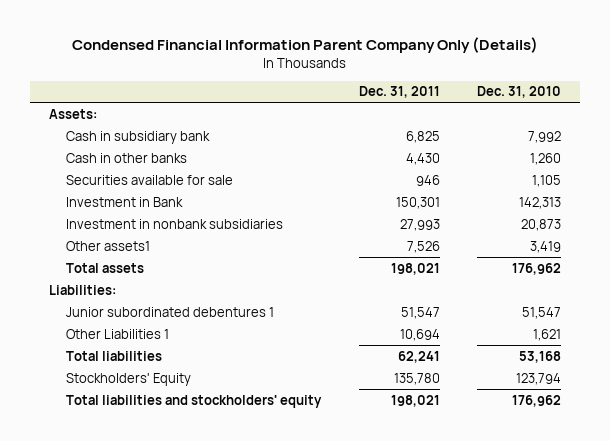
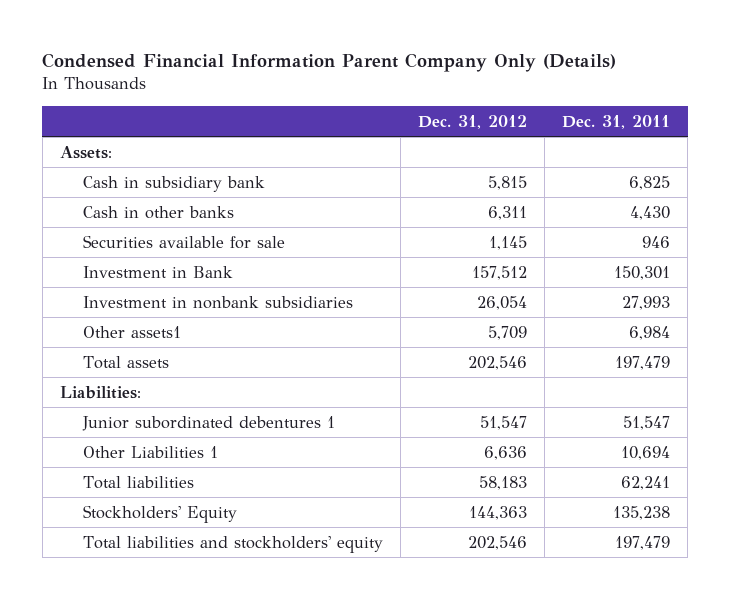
[477,86,562,99] Dec. 31, 2010 -> none
none -> [418,114,528,129] Dec. 31, 2012
[406,240,440,253] 7,526 -> [629,325,671,340] 6,984
[390,262,440,275] 198,021 -> [615,355,671,370] 197,479
[393,372,440,385] 135,780 -> [613,505,671,520] 135,238
[390,394,440,407] 198,021 -> [615,535,671,550] 197,479

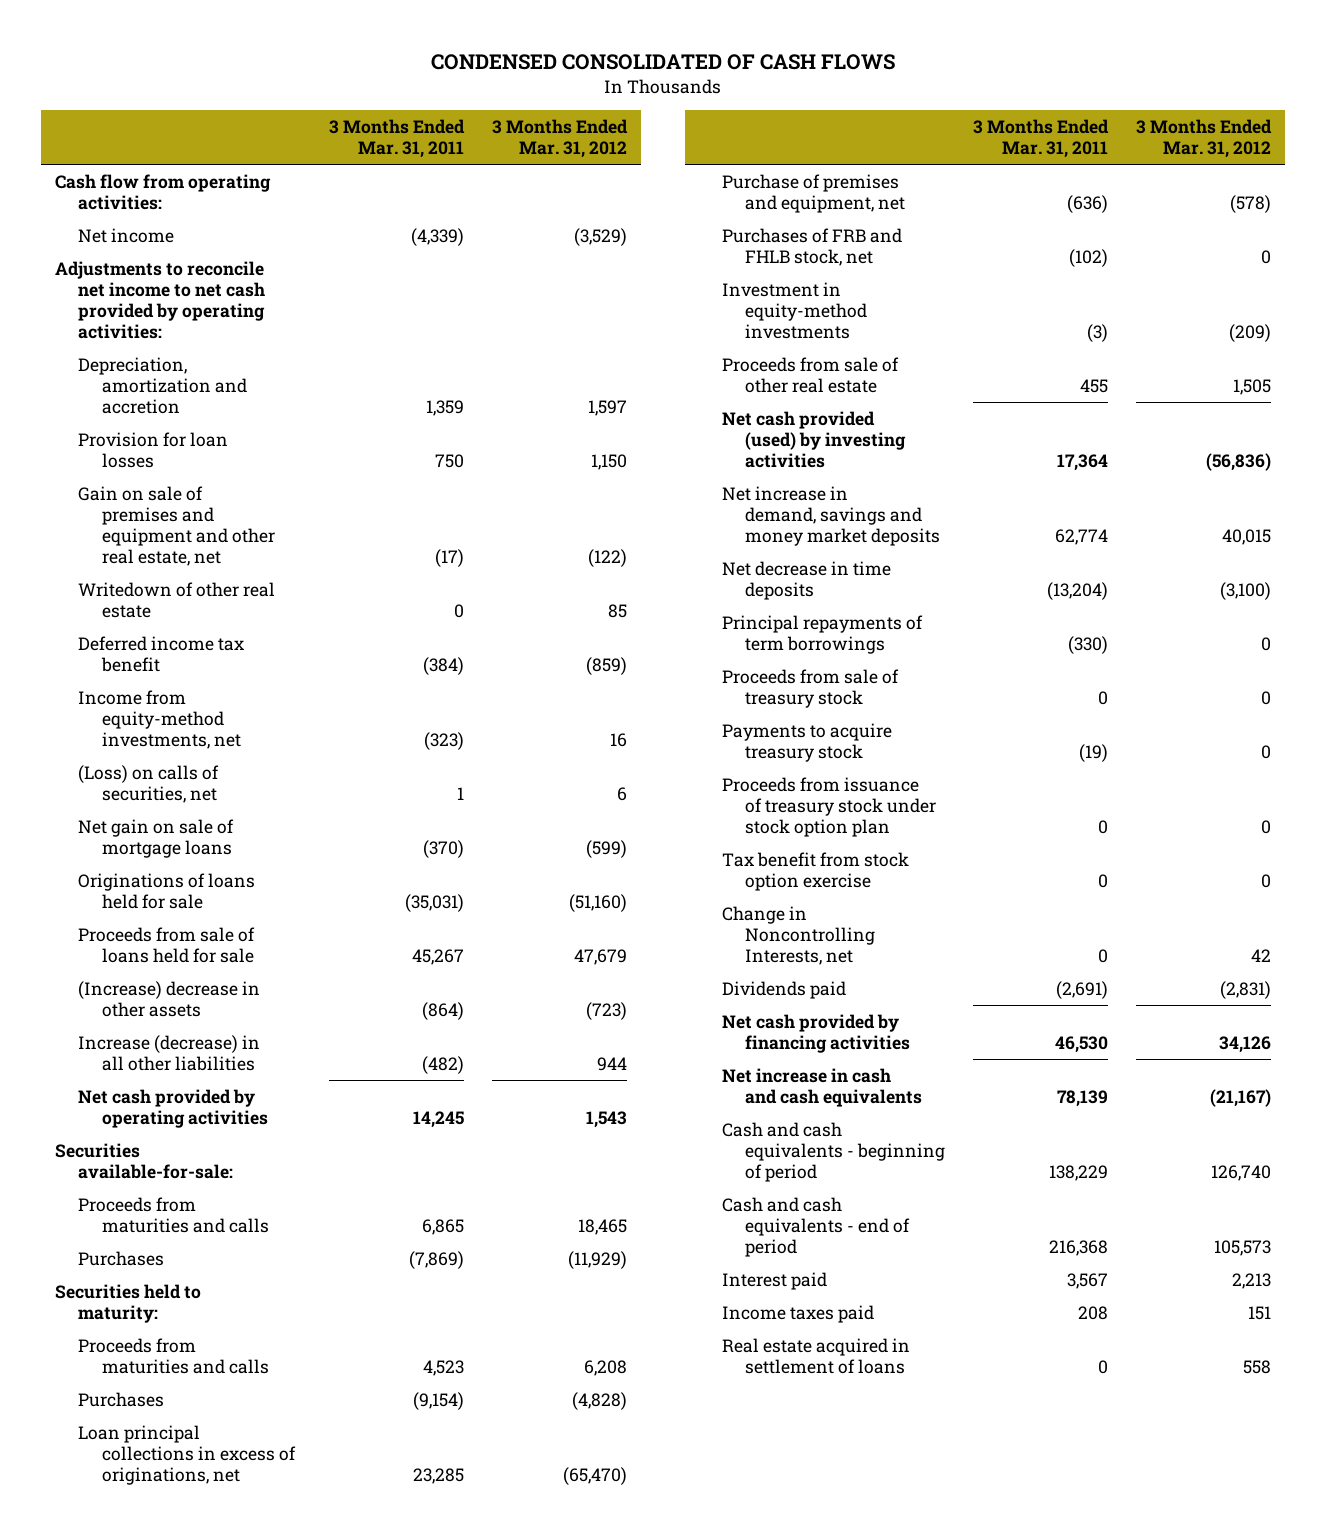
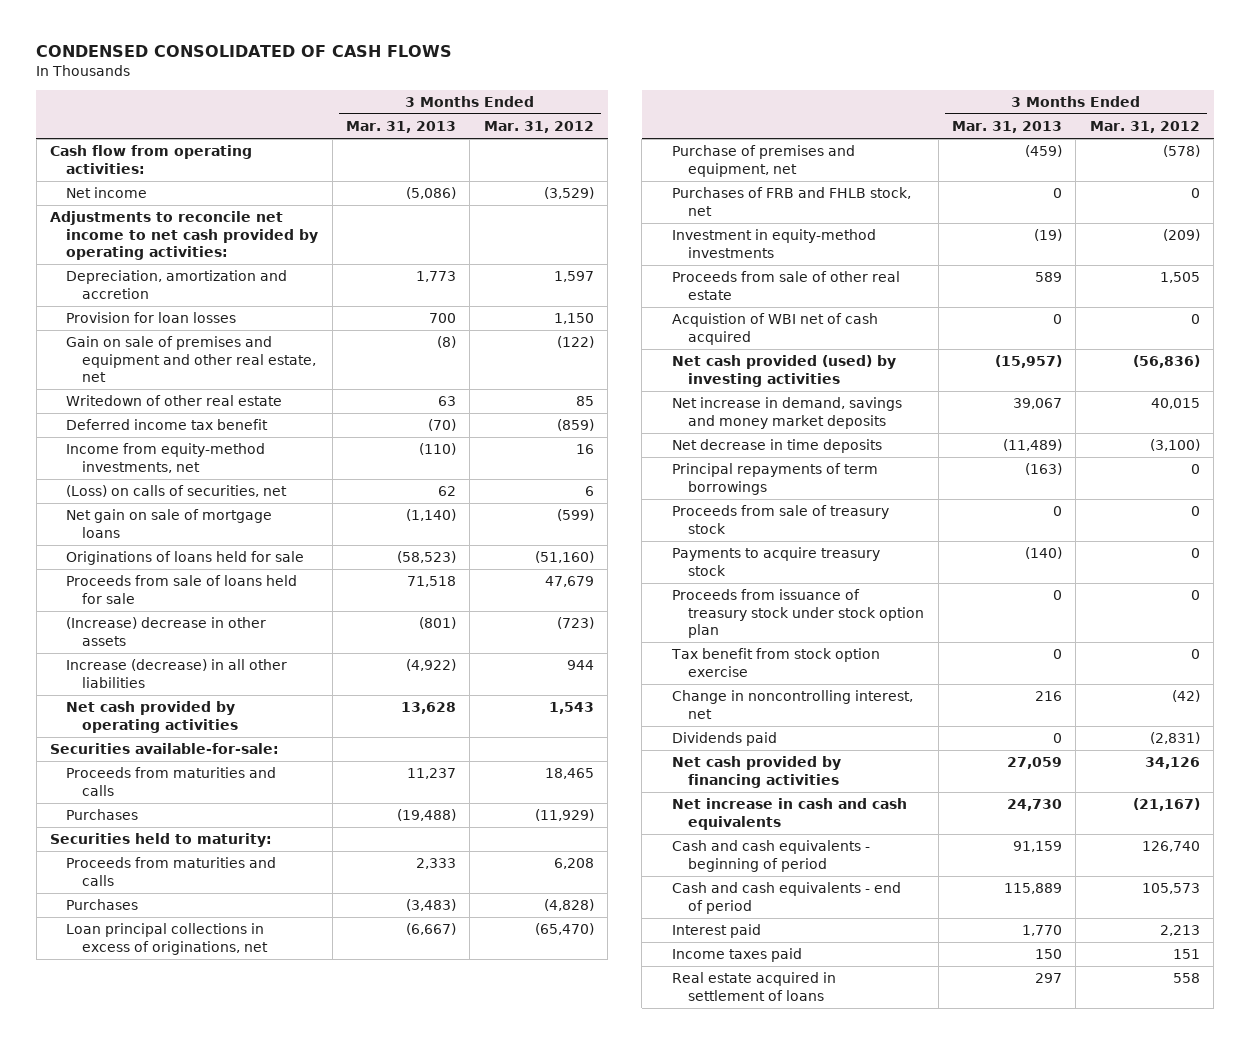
[329,119,466,159] 3 Months Ended Mar. 31, 2011 -> none
none -> [346,120,457,133] Mar. 31, 2013
none -> [672,313,879,345] Acquistion of WBI net of cash acquired
[722,905,876,966] Change in Noncontrolling Interests, net -> [672,690,914,719] Change in noncontrolling interest, net
[1250,949,1271,963] 42 -> [1171,690,1200,703] (42)

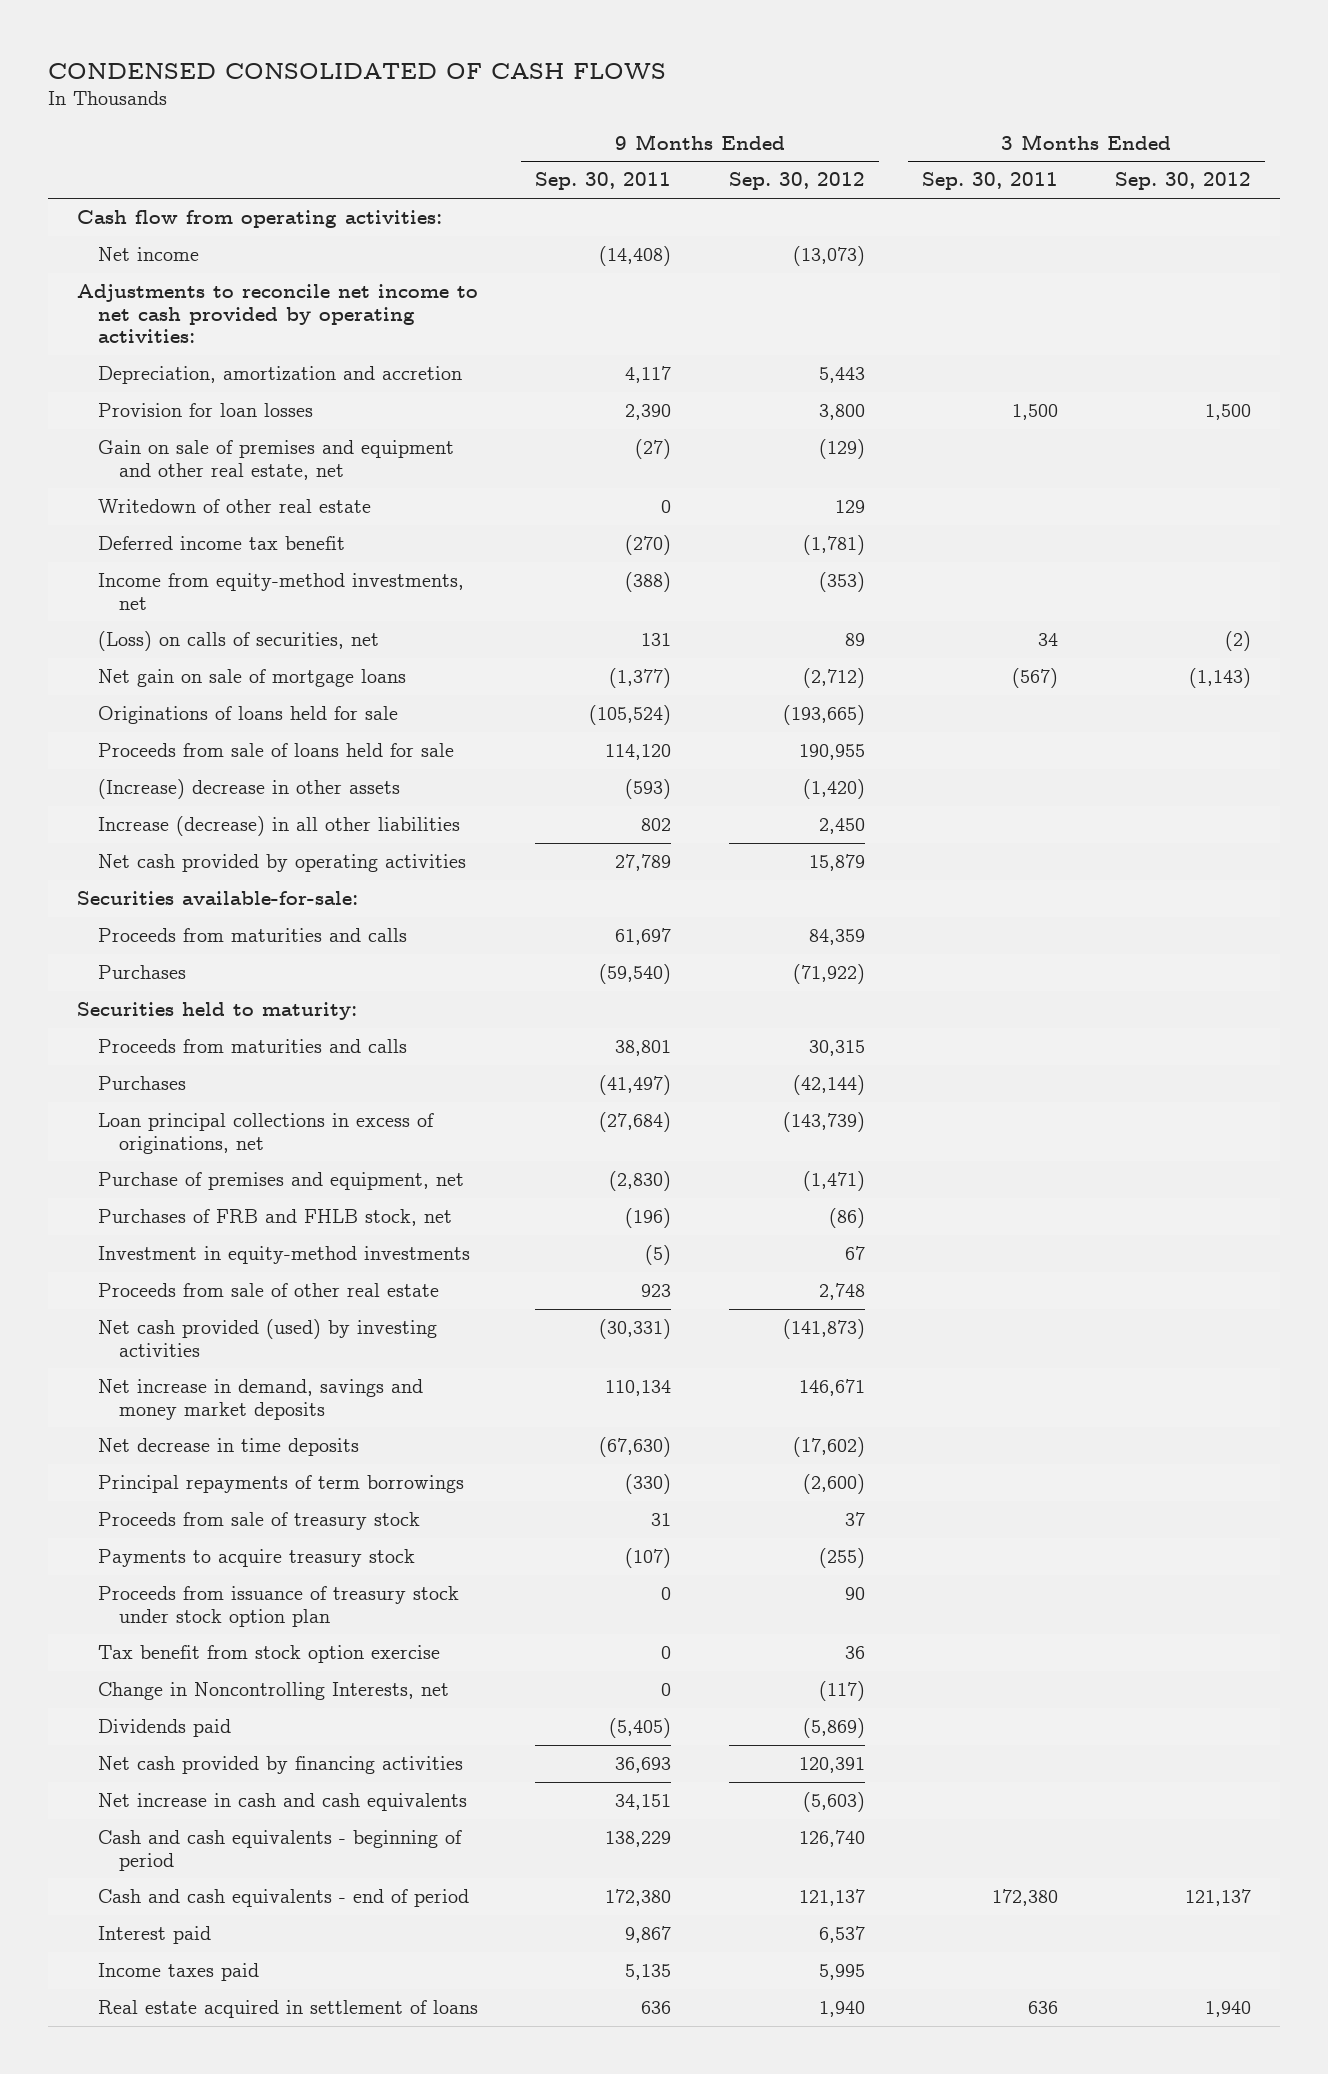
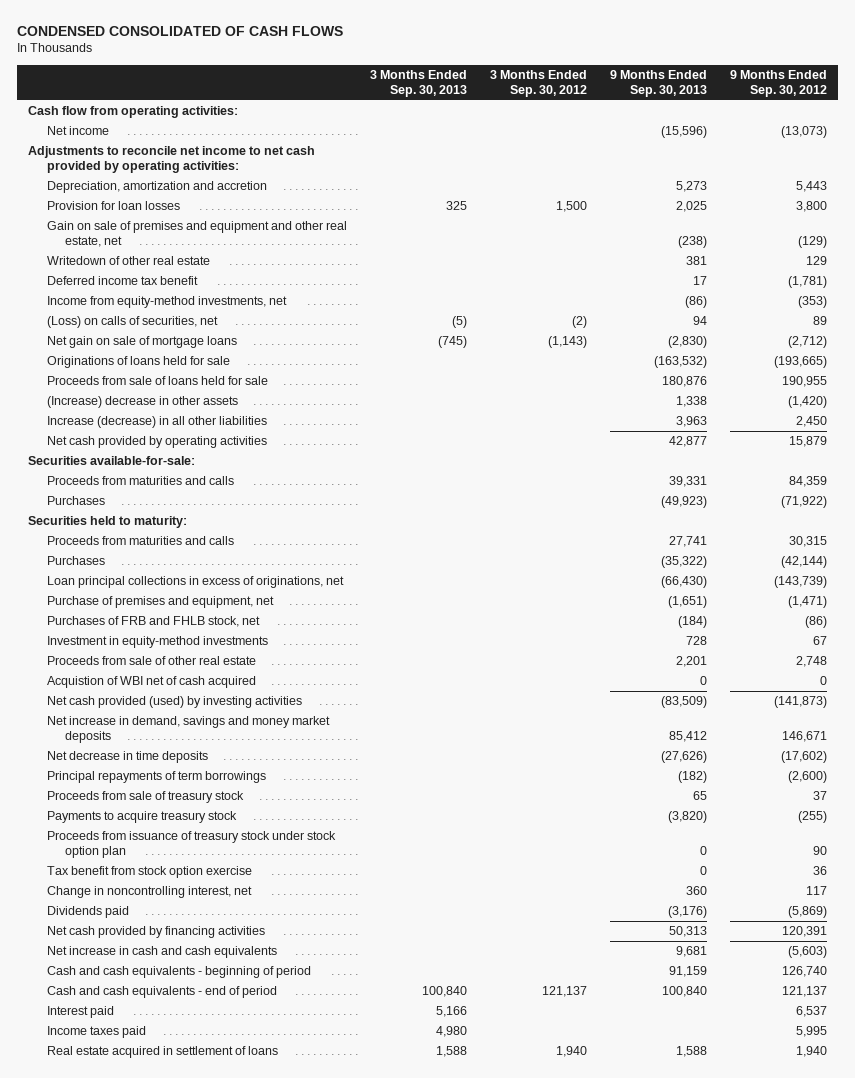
[535,172,672,191] Sep. 30, 2011 -> none
[921,172,1058,191] Sep. 30, 2011 -> none
none -> [369,69,467,97] 3 Months Ended Sep. 30, 2013
none -> [609,69,707,97] 9 Months Ended Sep. 30, 2013
none -> [46,676,256,689] Acquistion of WBI net of cash acquired
[98,1682,450,1701] Change in Noncontrolling Interests, net -> [46,886,252,899] Change in noncontrolling interest, net
[818,1681,865,1702] (117) -> [805,886,827,896] 117

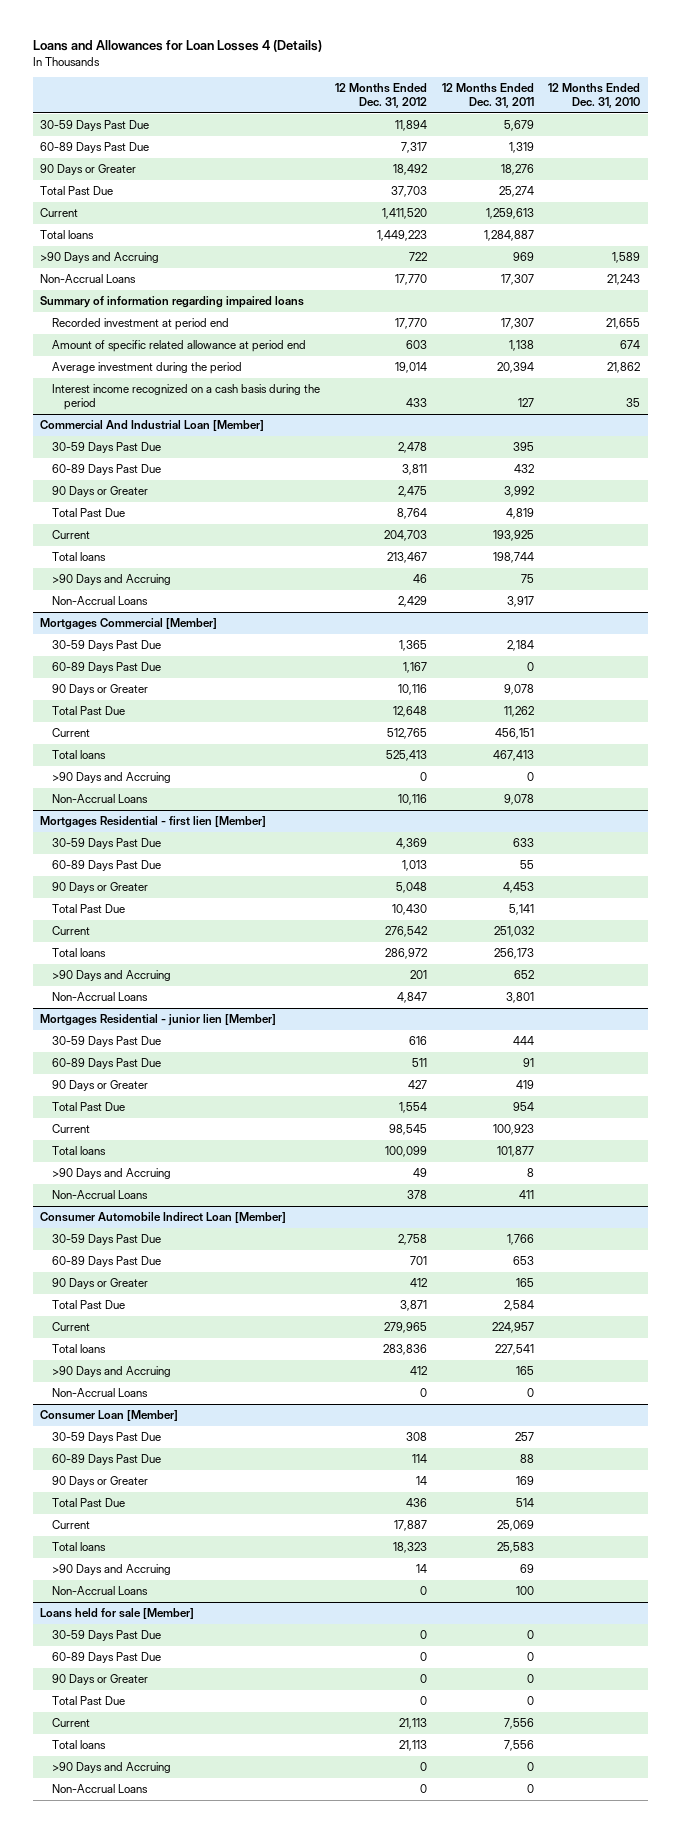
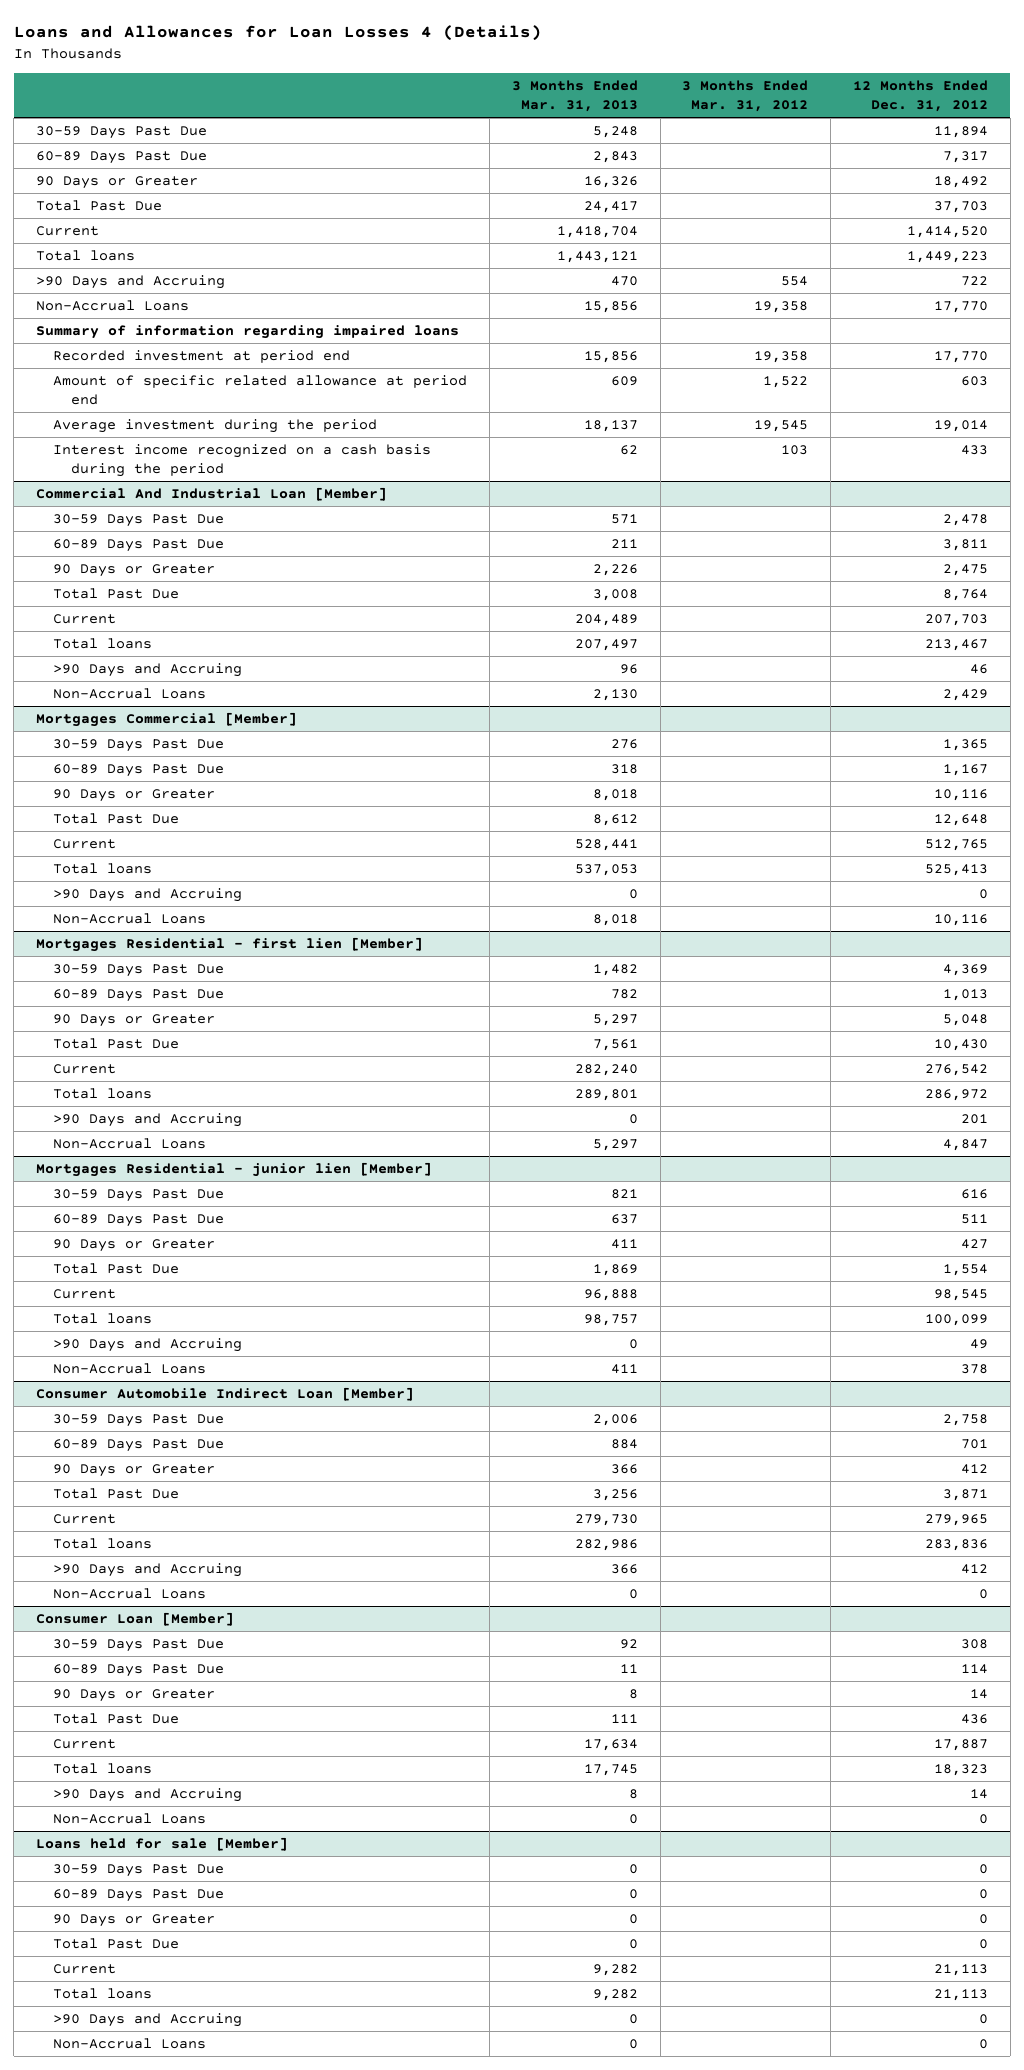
[441,82,534,109] 12 Months Ended Dec. 31, 2011 -> none
[548,82,641,109] 12 Months Ended Dec. 31, 2010 -> none
none -> [511,79,638,112] 3 Months Ended Mar. 31, 2013
none -> [682,79,809,112] 3 Months Ended Mar. 31, 2012
[381,208,427,220] 1,411,520 -> [907,226,989,239] 1,414,520
[383,530,427,542] 204,703 -> [925,614,989,627] 207,703

